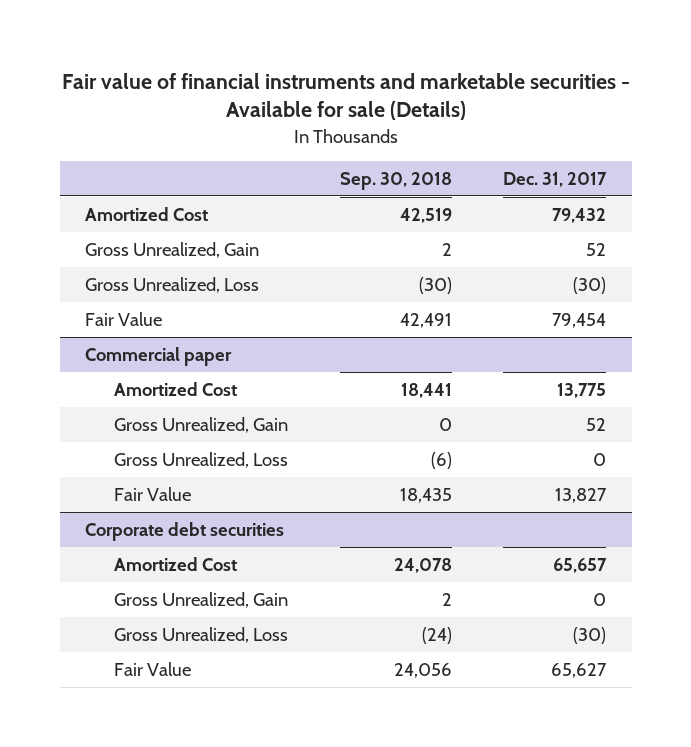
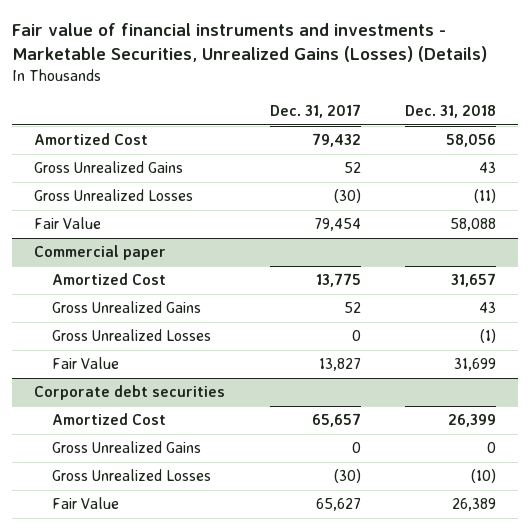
[61,72,630,121] Fair value of financial instruments and marketable securities - Available for sale (Details) -> [12,23,488,63] Fair value of financial instruments and investments - Marketable Securities, Unrealized Gains (Losses) (Details)
[339,171,452,190] Sep. 30, 2018 -> none
none -> [404,104,496,118] Dec. 31, 2018
[85,241,260,258] Gross Unrealized, Gain -> [34,161,184,174] Gross Unrealized Gains
[85,276,260,293] Gross Unrealized, Loss -> [34,189,194,202] Gross Unrealized Losses
[114,416,289,433] Gross Unrealized, Gain -> [51,301,201,314] Gross Unrealized Gains
[114,451,289,468] Gross Unrealized, Loss -> [51,329,211,342] Gross Unrealized Losses
[114,591,289,608] Gross Unrealized, Gain -> [51,441,201,454] Gross Unrealized Gains
[114,626,289,643] Gross Unrealized, Loss -> [51,469,211,482] Gross Unrealized Losses

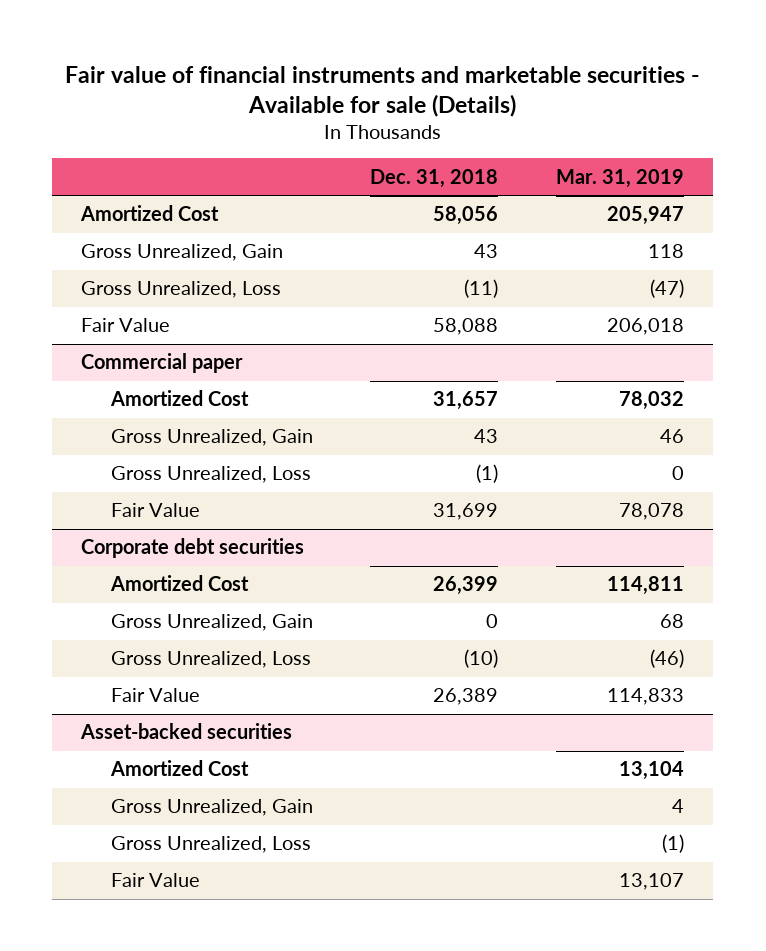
[12,23,488,63] Fair value of financial instruments and investments - Marketable Securities, Unrealized Gains (Losses) (Details) -> [64,65,700,117] Fair value of financial instruments and marketable securities - Available for sale (Details)
[269,103,361,118] Dec. 31, 2017 -> none
none -> [556,168,685,188] Mar. 31, 2019
[34,161,184,174] Gross Unrealized Gains -> [81,244,284,262] Gross Unrealized, Gain
[34,189,194,202] Gross Unrealized Losses -> [81,281,282,299] Gross Unrealized, Loss
[51,301,201,314] Gross Unrealized Gains -> [110,429,313,447] Gross Unrealized, Gain
[51,329,211,342] Gross Unrealized Losses -> [110,466,311,484] Gross Unrealized, Loss
[51,441,201,454] Gross Unrealized Gains -> [110,614,313,632] Gross Unrealized, Gain
[51,469,211,482] Gross Unrealized Losses -> [110,651,311,669] Gross Unrealized, Loss
none -> [80,723,293,740] Asset-backed securities
none -> [109,760,249,777] Amortized Cost
none -> [110,799,313,817] Gross Unrealized, Gain
none -> [110,836,311,854] Gross Unrealized, Loss
none -> [110,873,200,888] Fair Value

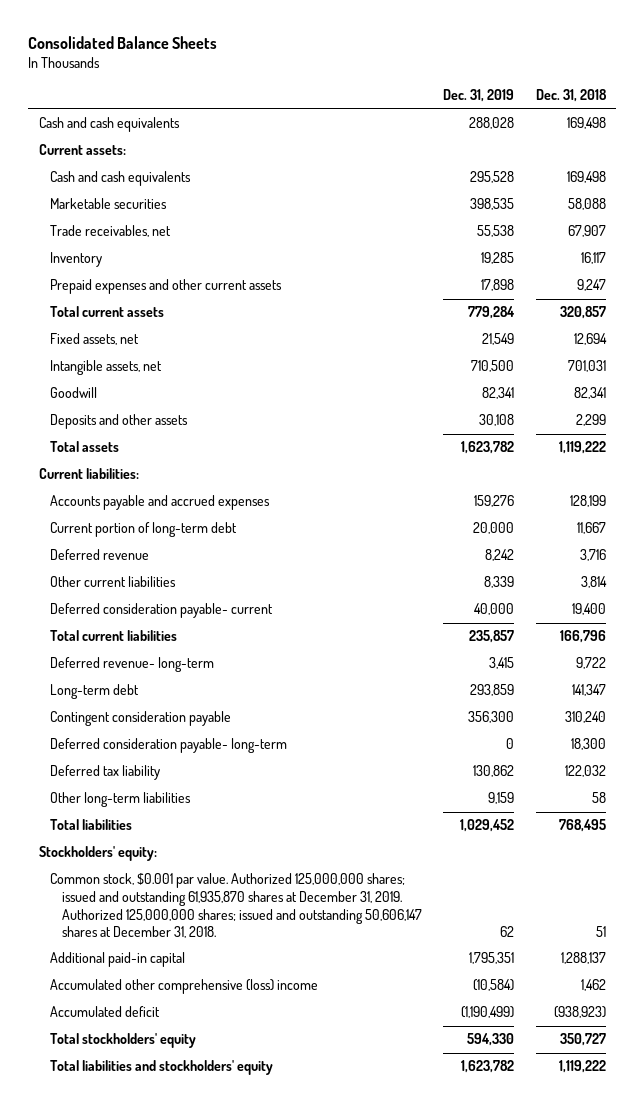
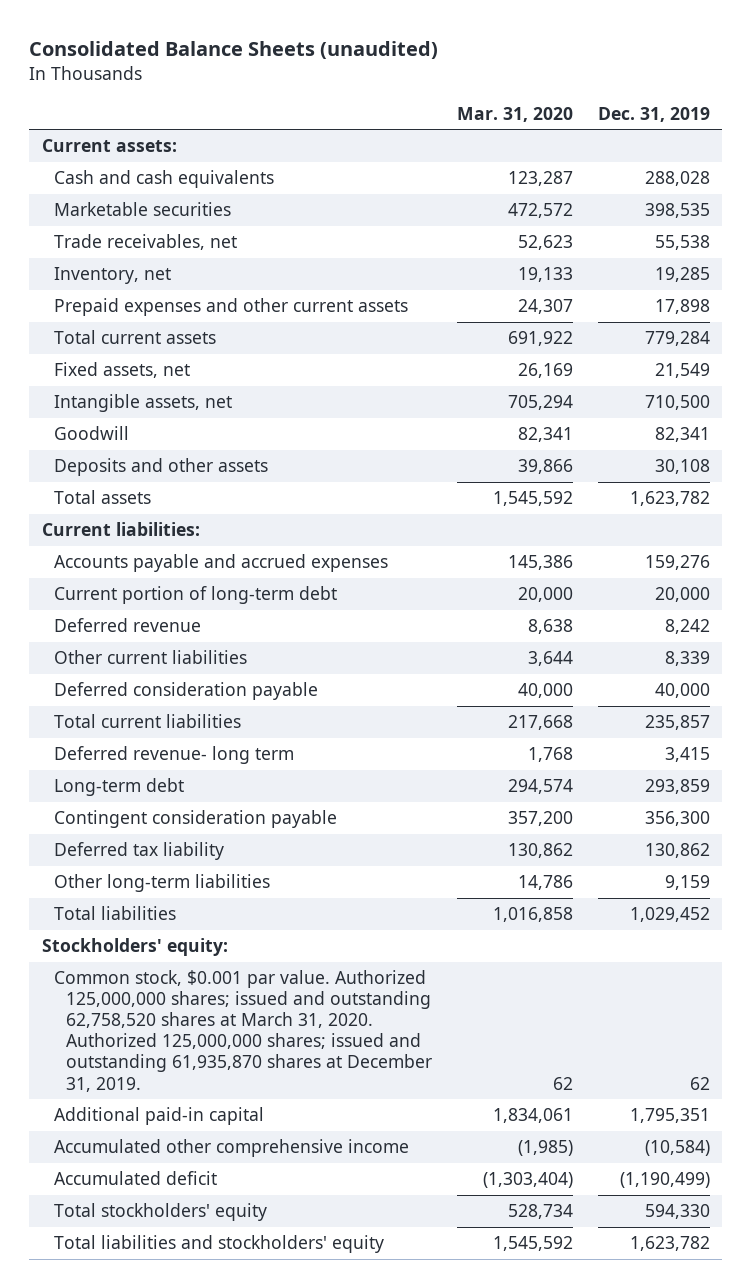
[27,36,217,50] Consolidated Balance Sheets -> [29,41,439,60] Consolidated Balance Sheets (unaudited)
[535,89,607,103] Dec. 31, 2018 -> none
none -> [457,106,574,122] Mar. 31, 2020
[50,171,192,187] Cash and cash equivalents -> none
[38,117,180,133] Cash and cash equivalents -> [54,170,275,189] Cash and cash equivalents
[50,252,103,268] Inventory -> [54,267,172,285] Inventory, net
[50,603,274,619] Deferred consideration payable- current -> [54,682,319,701] Deferred consideration payable
[50,657,215,673] Deferred revenue- long-term -> [54,746,295,765] Deferred revenue- long term
[50,738,288,754] Deferred consideration payable- long-term -> none
[50,873,423,939] Common stock, $0.001 par value. Authorized 125,000,000 shares; issued and outstanding 61,935,870 shares at December 31, 2019. Authorized 125,000,000 shares; issued and outstanding 50,606,147 shares at December 31, 2018. -> [54,970,433,1092] Common stock, $0.001 par value. Authorized 125,000,000 shares; issued and outstanding 62,758,520 shares at March 31, 2020. Authorized 125,000,000 shares; issued and outstanding 61,935,870 shares at December 31, 2019.
[50,979,319,995] Accumulated other comprehensive (loss) income -> [54,1139,410,1158] Accumulated other comprehensive income

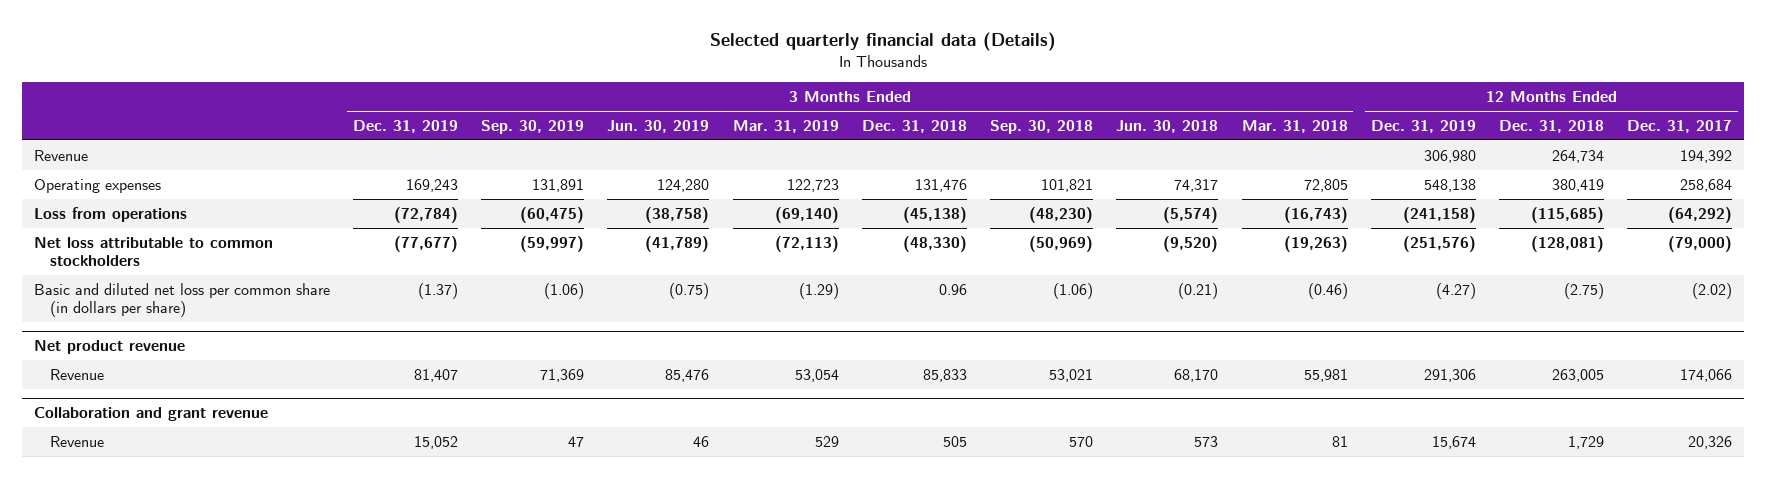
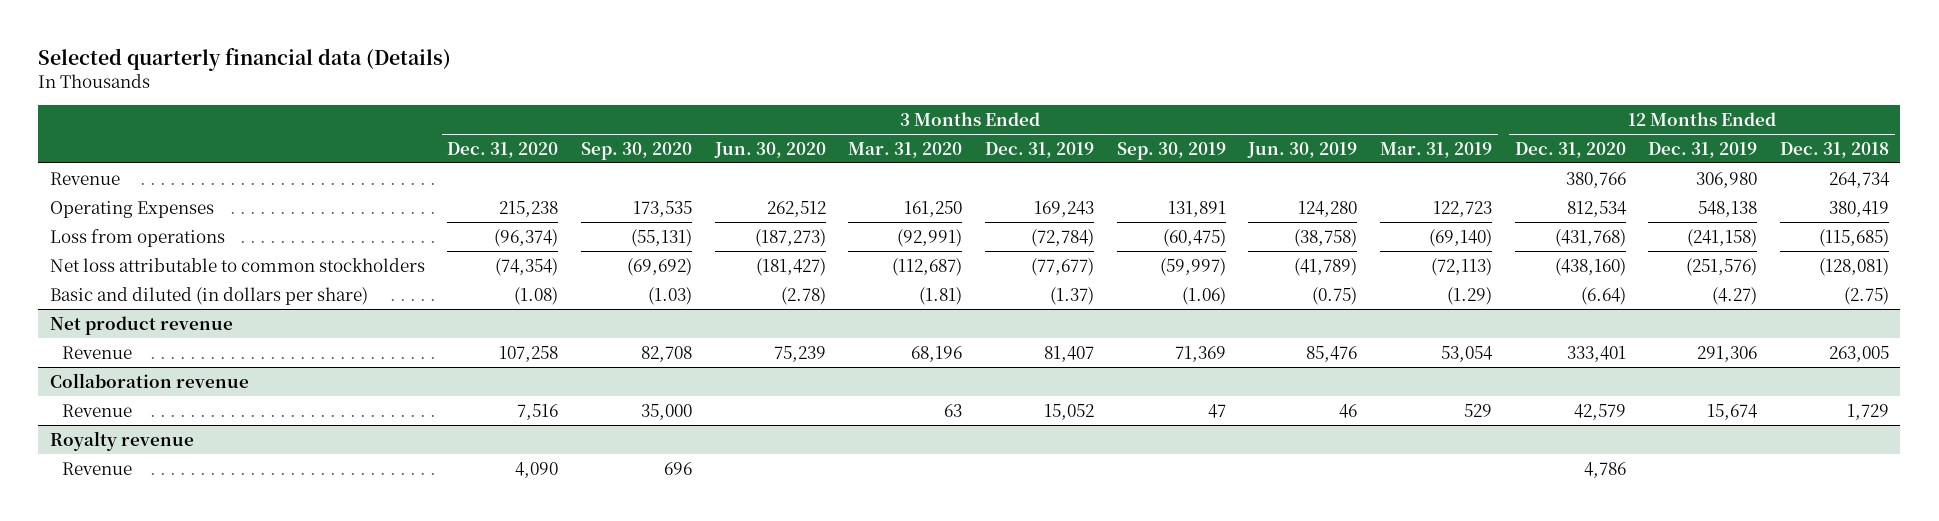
[861,119,967,133] Dec. 31, 2018 -> none
[990,119,1094,134] Sep. 30, 2018 -> none
[1116,119,1219,133] Jun. 30, 2018 -> none
[1241,119,1348,133] Mar. 31, 2018 -> none
[1627,119,1733,133] Dec. 31, 2017 -> none
none -> [447,141,559,158] Dec. 31, 2020
none -> [581,141,693,160] Sep. 30, 2020
none -> [713,141,826,158] Jun. 30, 2020
none -> [848,141,963,158] Mar. 31, 2020
none -> [1514,141,1626,158] Dec. 31, 2020
[33,178,161,193] Operating expenses -> [49,200,214,218] Operating Expenses
[33,282,330,318] Basic and diluted net loss per common share (in dollars per share) -> [49,286,368,305] Basic and diluted (in dollars per share)
[33,406,268,421] Collaboration and grant revenue -> [49,372,249,388] Collaboration revenue
none -> [49,430,194,451] Royalty revenue
none -> [62,461,133,475] Revenue

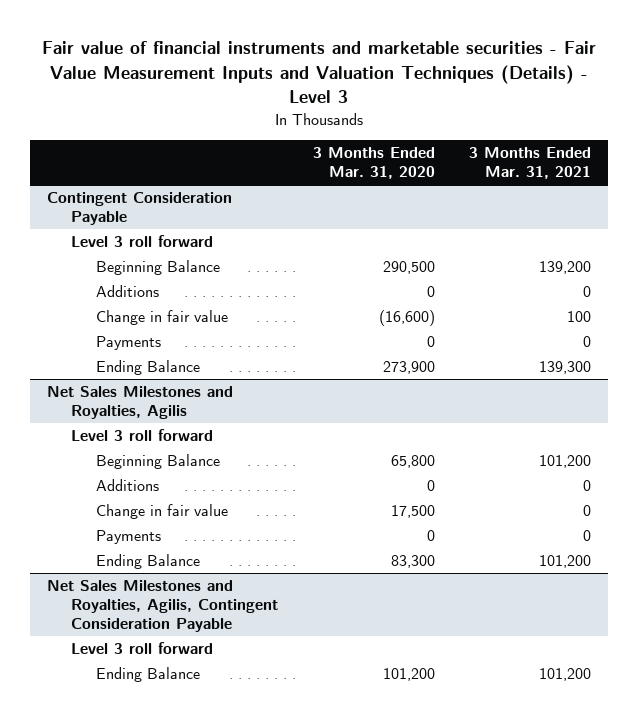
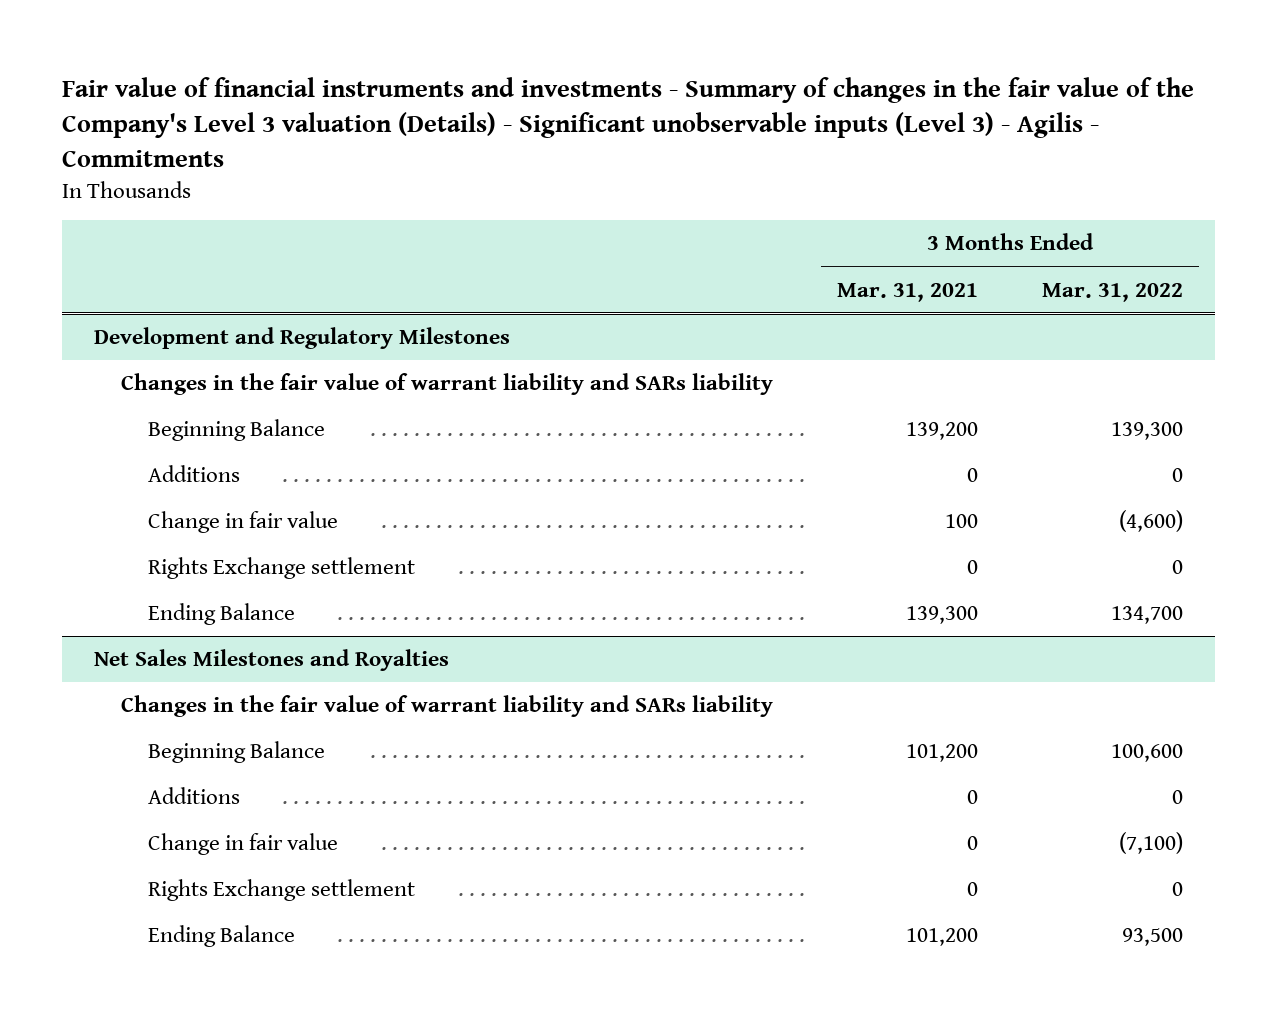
[41,41,596,104] Fair value of financial instruments and marketable securities - Fair Value Measurement Inputs and Valuation Techniques (Details) - Level 3 -> [61,76,1194,168] Fair value of financial instruments and investments - Summary of changes in the fair value of the Company's Level 3 valuation (Details) - Significant unobservable inputs (Level 3) - Agilis - Commitments
[312,147,435,180] 3 Months Ended Mar. 31, 2020 -> none
none -> [1042,282,1184,302] Mar. 31, 2022
[47,191,233,226] Contingent Consideration Payable -> none
[71,234,214,247] Level 3 roll forward -> none
none -> [93,327,510,350] Development and Regulatory Milestones
none -> [121,373,774,396] Changes in the fair value of warrant liability and SARs liability
[95,335,161,350] Payments -> [148,557,416,580] Rights Exchange settlement
[71,428,214,441] Level 3 roll forward -> none
[47,385,234,420] Net Sales Milestones and Royalties, Agilis -> [93,649,449,672] Net Sales Milestones and Royalties
none -> [121,695,774,718] Changes in the fair value of warrant liability and SARs liability
[95,553,200,569] Ending Balance -> none
[47,579,279,633] Net Sales Milestones and Royalties, Agilis, Contingent Consideration Payable -> none
[71,641,214,654] Level 3 roll forward -> none
[95,529,161,544] Payments -> [148,879,416,902] Rights Exchange settlement

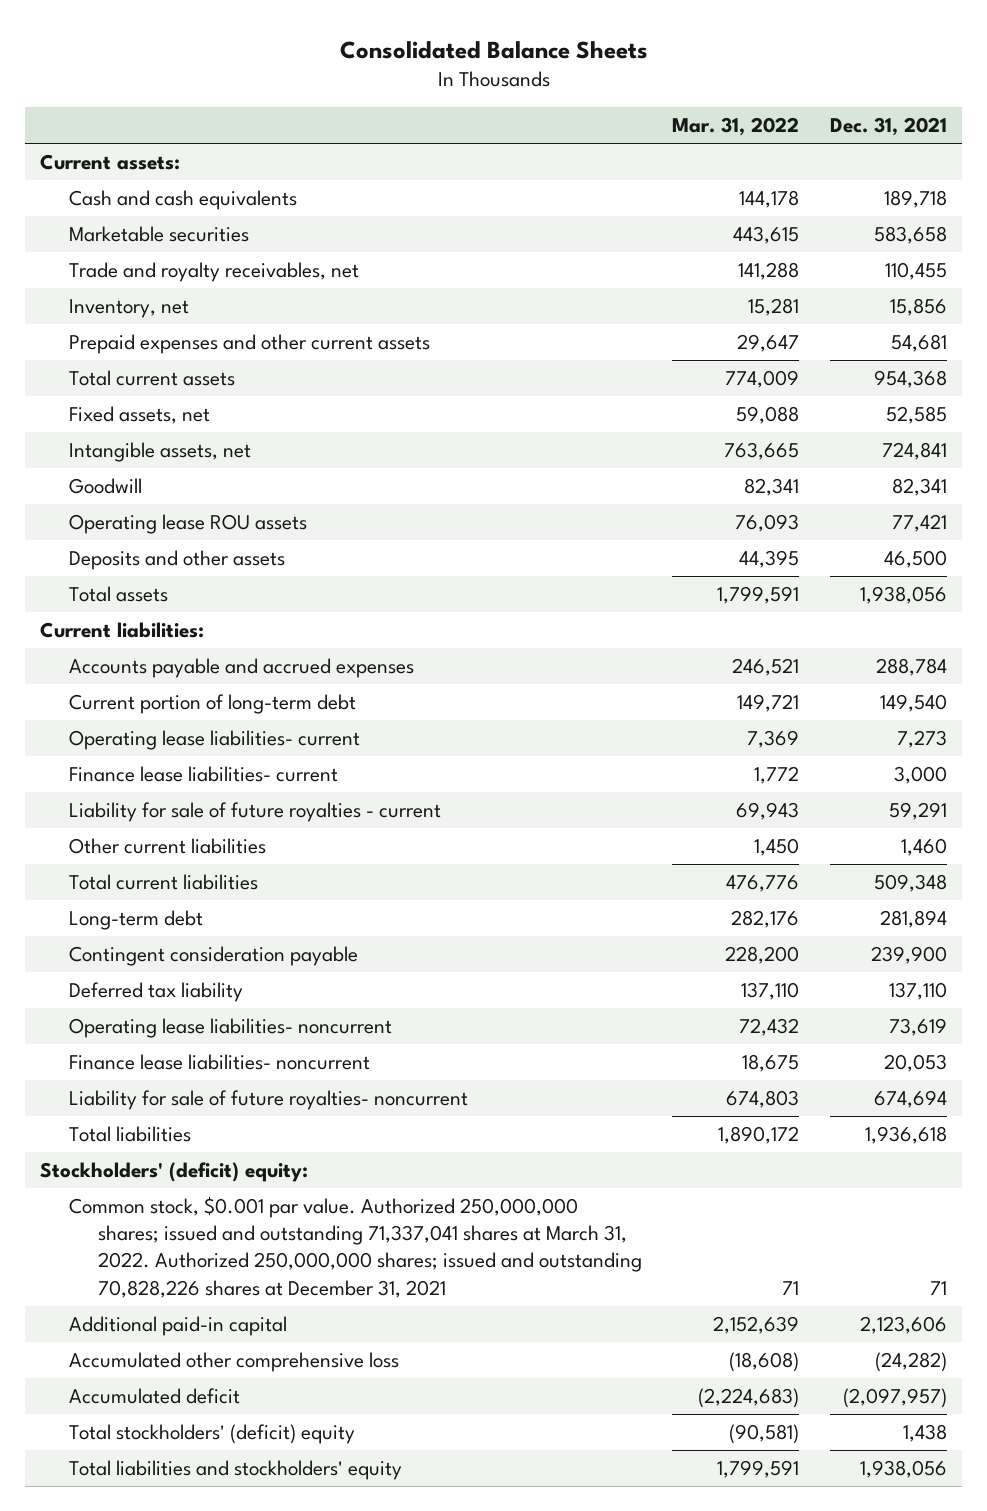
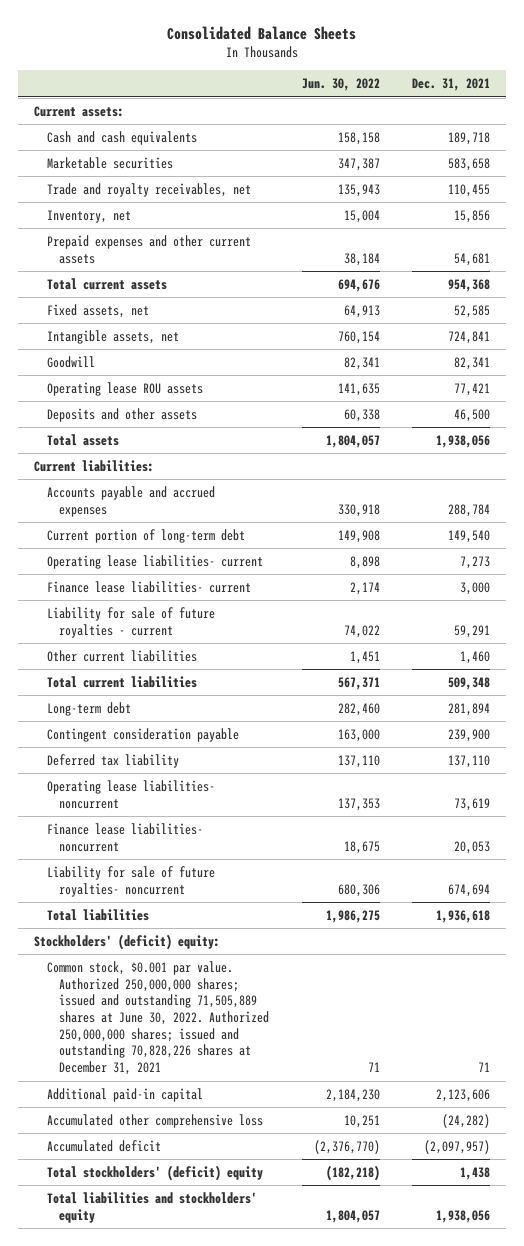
[672,117,800,137] Mar. 31, 2022 -> none
none -> [301,78,380,92] Jun. 30, 2022
[68,1195,642,1298] Common stock, $0.001 par value. Authorized 250,000,000 shares; issued and outstanding 71,337,041 shares at March 31, 2022. Authorized 250,000,000 shares; issued and outstanding 70,828,226 shares at December 31, 2021 -> [46,960,270,1076] Common stock, $0.001 par value. Authorized 250,000,000 shares; issued and outstanding 71,505,889 shares at June 30, 2022. Authorized 250,000,000 shares; issued and outstanding 70,828,226 shares at December 31, 2021

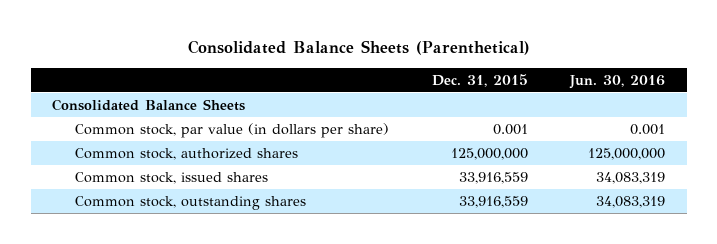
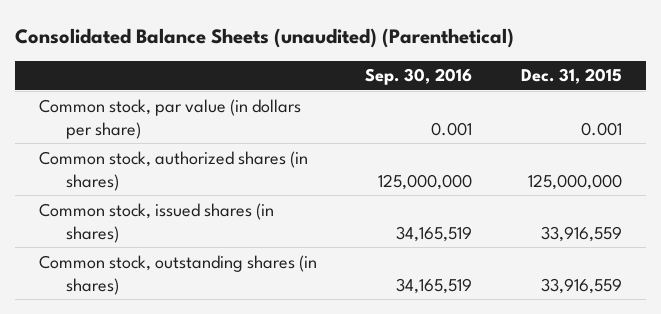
[187,40,530,56] Consolidated Balance Sheets (Parenthetical) -> [14,27,514,48] Consolidated Balance Sheets (unaudited) (Parenthetical)
[569,74,666,89] Jun. 30, 2016 -> none
none -> [365,68,473,86] Sep. 30, 2016
[52,98,246,111] Consolidated Balance Sheets -> none
[75,147,299,160] Common stock, authorized shares -> [38,150,308,191] Common stock, authorized shares (in shares)
[75,171,269,184] Common stock, issued shares -> [38,202,274,243] Common stock, issued shares (in shares)
[75,195,307,210] Common stock, outstanding shares -> [38,254,317,295] Common stock, outstanding shares (in shares)

